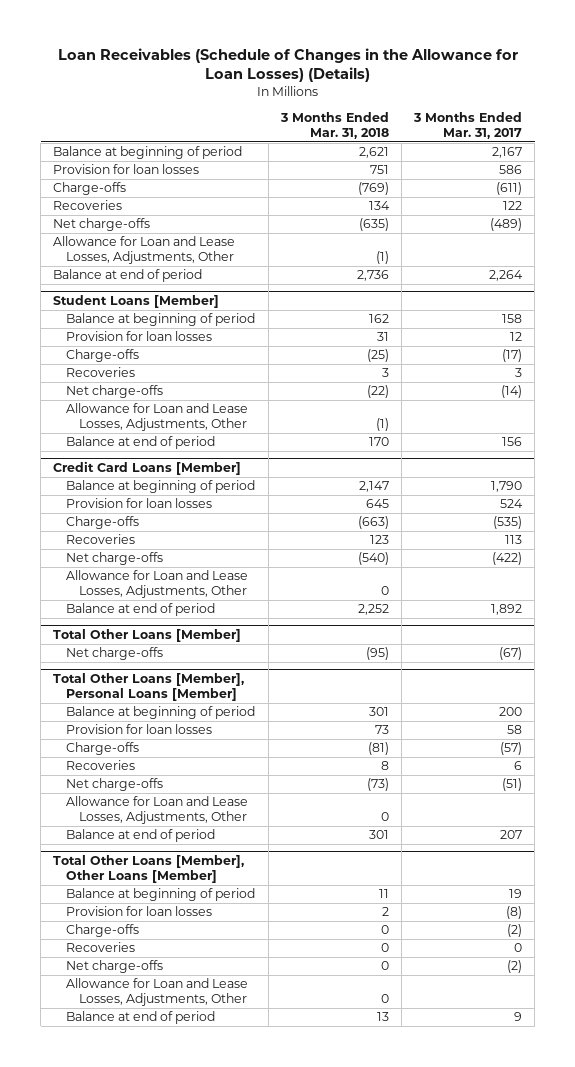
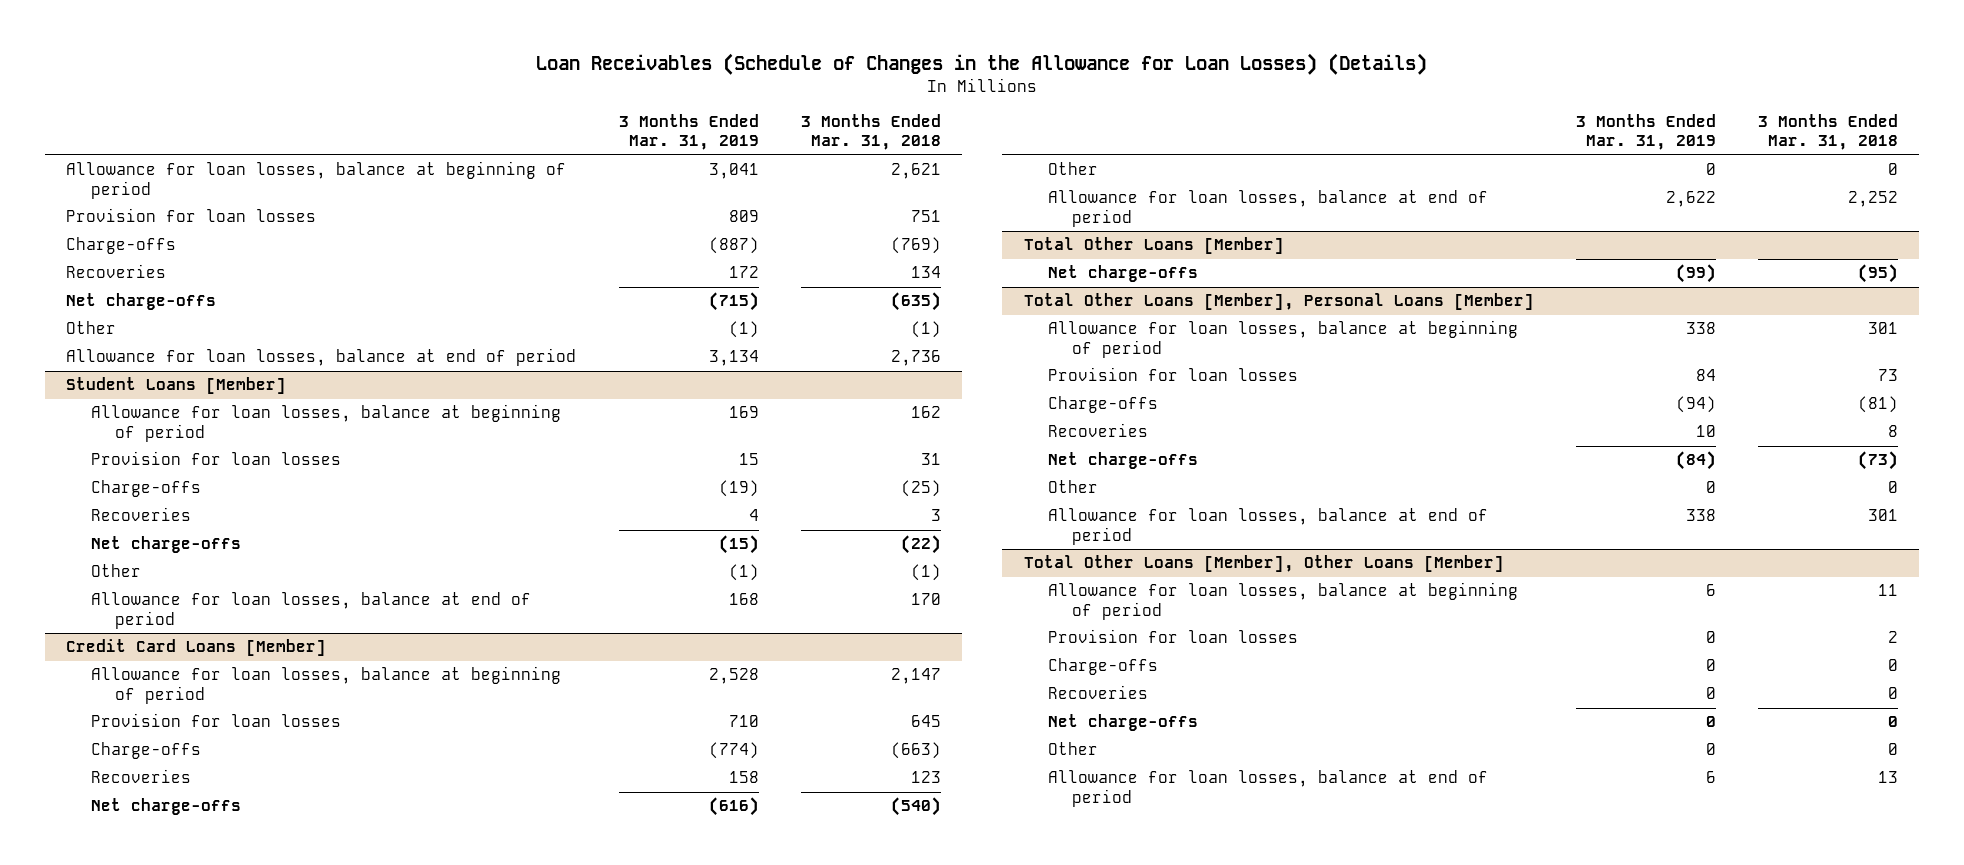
[413,112,523,140] 3 Months Ended Mar. 31, 2017 -> none
none -> [618,114,759,151] 3 Months Ended Mar. 31, 2019
[53,146,243,160] Balance at beginning of period -> [66,161,567,199] Allowance for loan losses, balance at beginning of period
[53,236,236,265] Allowance for Loan and Lease Losses, Adjustments, Other -> [66,321,117,335] Other
[53,269,203,283] Balance at end of period -> [66,348,577,367] Allowance for loan losses, balance at end of period
[66,313,256,327] Balance at beginning of period -> [90,404,561,442] Allowance for loan losses, balance at beginning of period
[66,403,249,432] Allowance for Loan and Lease Losses, Adjustments, Other -> [90,564,141,578] Other
[66,436,216,450] Balance at end of period -> [90,592,531,629] Allowance for loan losses, balance at end of period
[66,480,256,494] Balance at beginning of period -> [90,666,561,704] Allowance for loan losses, balance at beginning of period
[66,570,249,599] Allowance for Loan and Lease Losses, Adjustments, Other -> [1047,162,1098,176] Other
[66,603,216,617] Balance at end of period -> [1047,190,1488,227] Allowance for loan losses, balance at end of period
[66,706,256,720] Balance at beginning of period -> [1047,320,1518,358] Allowance for loan losses, balance at beginning of period
[66,796,249,825] Allowance for Loan and Lease Losses, Adjustments, Other -> [1047,480,1098,494] Other
[66,829,216,843] Balance at end of period -> [1047,508,1488,545] Allowance for loan losses, balance at end of period
[66,888,256,902] Balance at beginning of period -> [1047,582,1518,620] Allowance for loan losses, balance at beginning of period
[66,978,249,1007] Allowance for Loan and Lease Losses, Adjustments, Other -> [1047,742,1098,756] Other
[66,1011,216,1025] Balance at end of period -> [1047,770,1488,807] Allowance for loan losses, balance at end of period

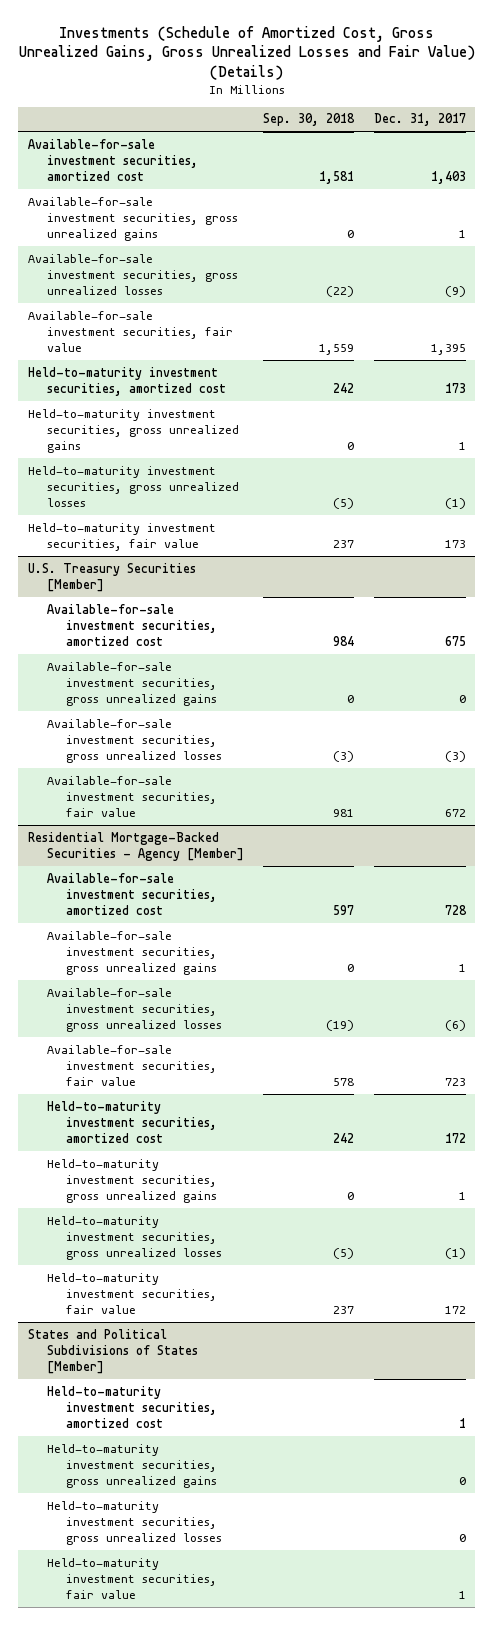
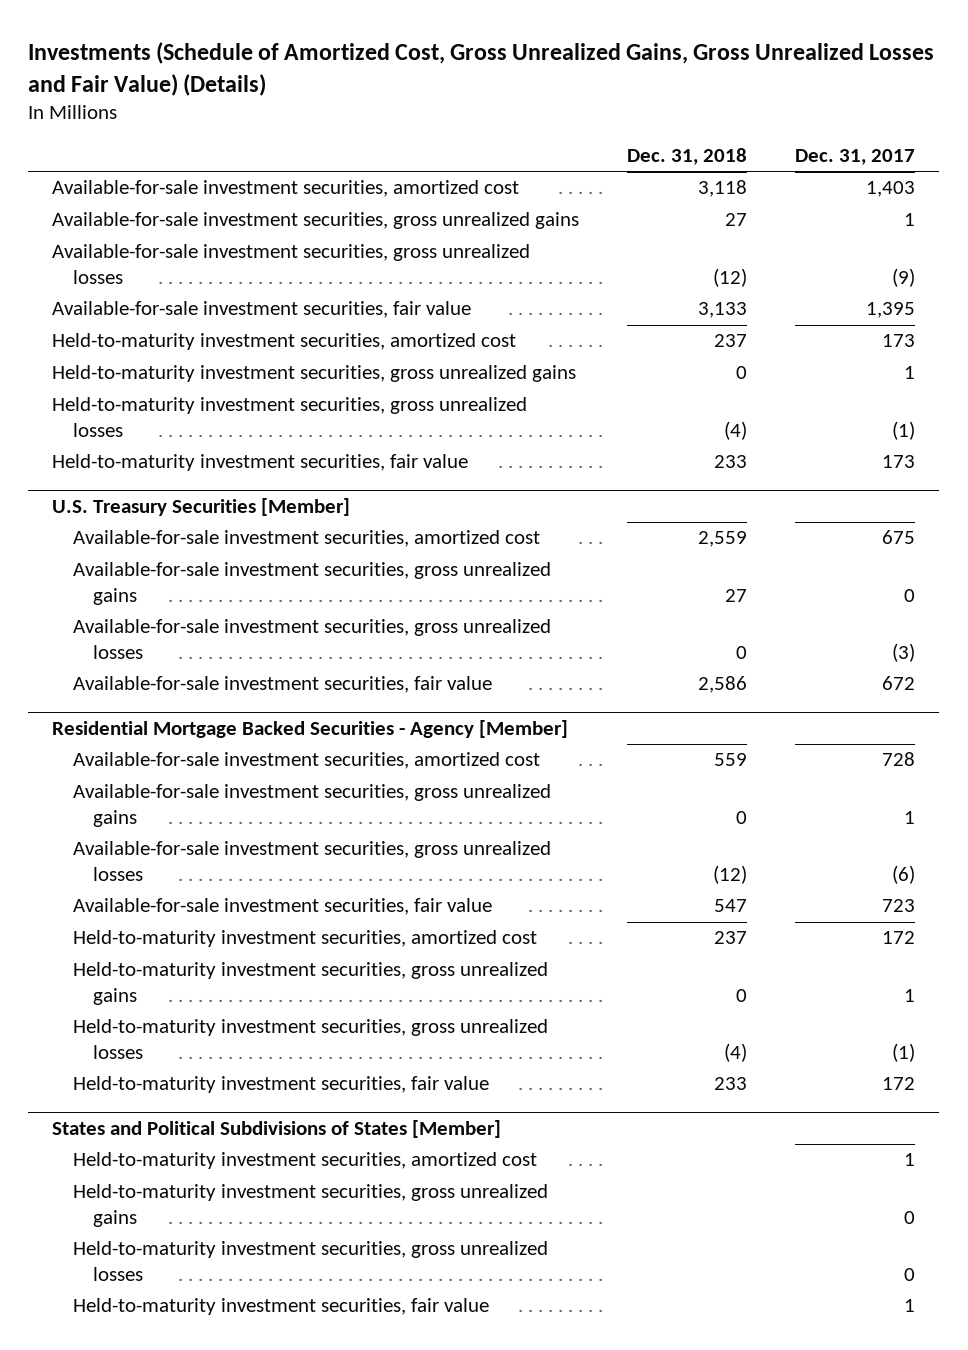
[263,113,356,127] Sep. 30, 2018 -> none
none -> [627,148,748,166] Dec. 31, 2018
[27,831,244,861] Residential Mortgage-Backed Securities - Agency [Member] -> [52,720,569,739] Residential Mortgage Backed Securities - Agency [Member]

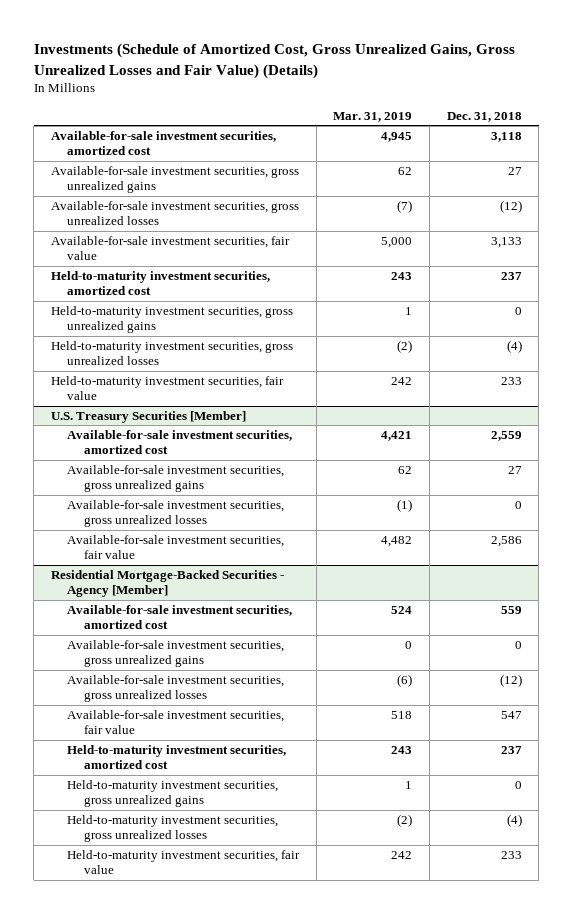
[795,149,916,166] Dec. 31, 2017 -> none
none -> [333,111,413,122] Mar. 31, 2019
[52,720,569,739] Residential Mortgage Backed Securities - Agency [Member] -> [50,570,284,598] Residential Mortgage-Backed Securities - Agency [Member]
[52,1120,502,1139] States and Political Subdivisions of States [Member] -> none
[72,1152,537,1170] Held-to-maturity investment securities, amortized cost -> none
[72,1184,548,1227] Held-to-maturity investment securities, gross unrealized gains -> none
[72,1241,548,1281] Held-to-maturity investment securities, gross unrealized losses -> none
[72,1298,489,1316] Held-to-maturity investment securities, fair value -> none

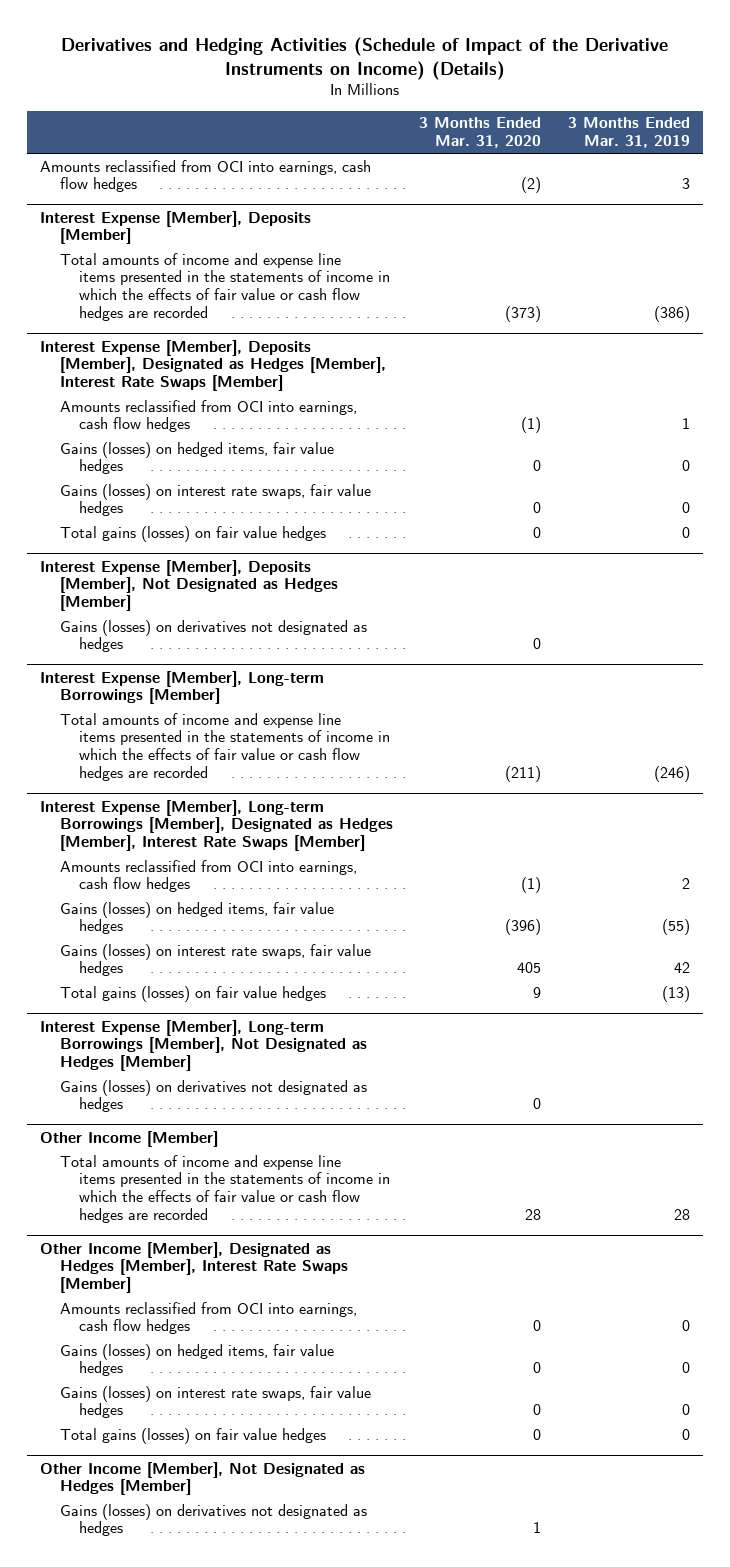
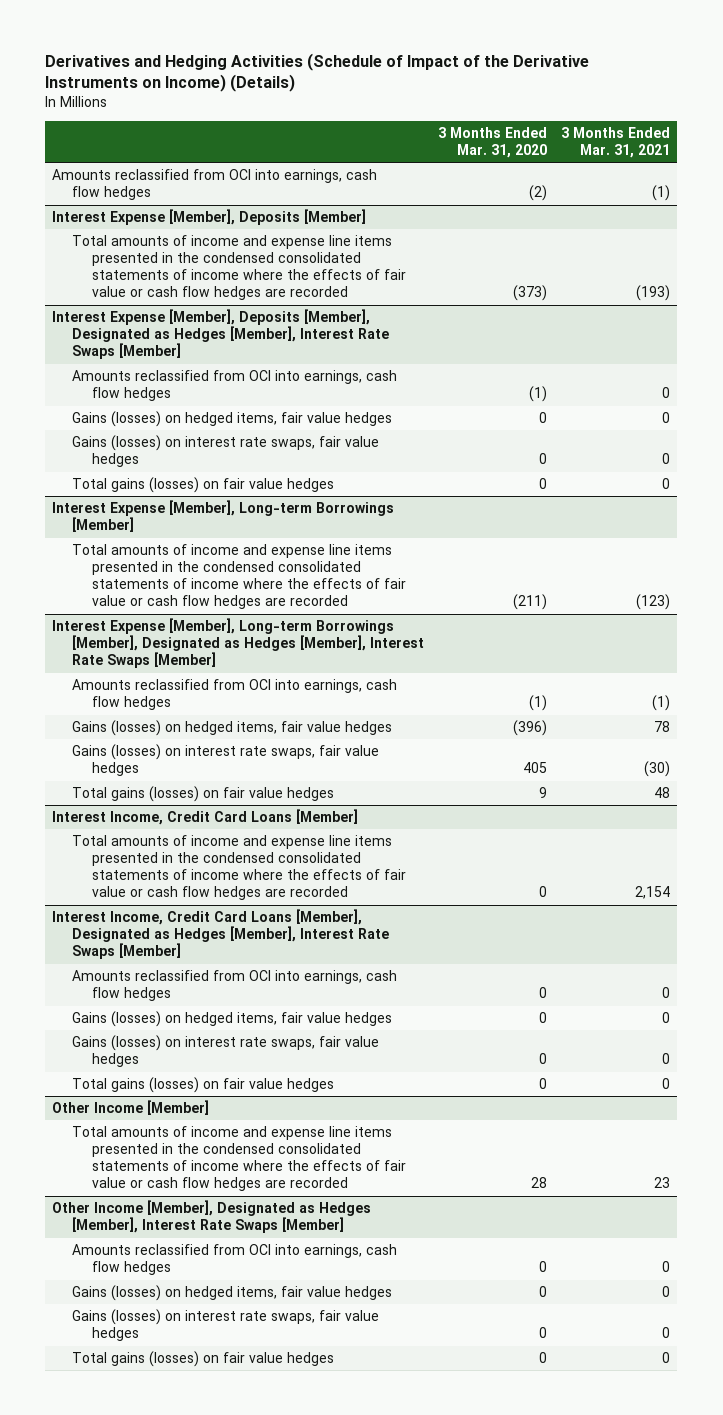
[568,117,691,149] 3 Months Ended Mar. 31, 2019 -> none
none -> [561,127,671,159] 3 Months Ended Mar. 31, 2021
[59,252,390,321] Total amounts of income and expense line items presented in the statements of income in which the effects of fair value or cash flow hedges are recorded -> [71,235,406,301] Total amounts of income and expense line items presented in the condensed consolidated statements of income where the effects of fair value or cash flow hedges are recorded
[40,559,338,611] Interest Expense [Member], Deposits [Member], Not Designated as Hedges [Member] -> none
[59,619,367,653] Gains (losses) on derivatives not designated as hedges -> none
[59,712,390,781] Total amounts of income and expense line items presented in the statements of income in which the effects of fair value or cash flow hedges are recorded -> [71,544,406,610] Total amounts of income and expense line items presented in the condensed consolidated statements of income where the effects of fair value or cash flow hedges are recorded
[40,1019,367,1071] Interest Expense [Member], Long-term Borrowings [Member], Not Designated as Hedges [Member] -> none
[59,1079,367,1113] Gains (losses) on derivatives not designated as hedges -> none
none -> [52,809,359,826] Interest Income, Credit Card Loans [Member]
none -> [71,835,406,901] Total amounts of income and expense line items presented in the condensed consolidated statements of income where the effects of fair value or cash flow hedges are recorded
none -> [52,909,389,960] Interest Income, Credit Card Loans [Member], Designated as Hedges [Member], Interest Rate Swaps [Member]
none -> [71,970,397,1002] Amounts reclassified from OCI into earnings, cash flow hedges
none -> [71,1011,392,1028] Gains (losses) on hedged items, fair value hedges
none -> [71,1035,379,1068] Gains (losses) on interest rate swaps, fair value hedges
none -> [71,1077,334,1094] Total gains (losses) on fair value hedges
[59,1154,390,1223] Total amounts of income and expense line items presented in the statements of income in which the effects of fair value or cash flow hedges are recorded -> [71,1126,406,1192] Total amounts of income and expense line items presented in the condensed consolidated statements of income where the effects of fair value or cash flow hedges are recorded
[40,1461,366,1496] Other Income [Member], Not Designated as Hedges [Member] -> none
[59,1503,367,1537] Gains (losses) on derivatives not designated as hedges -> none

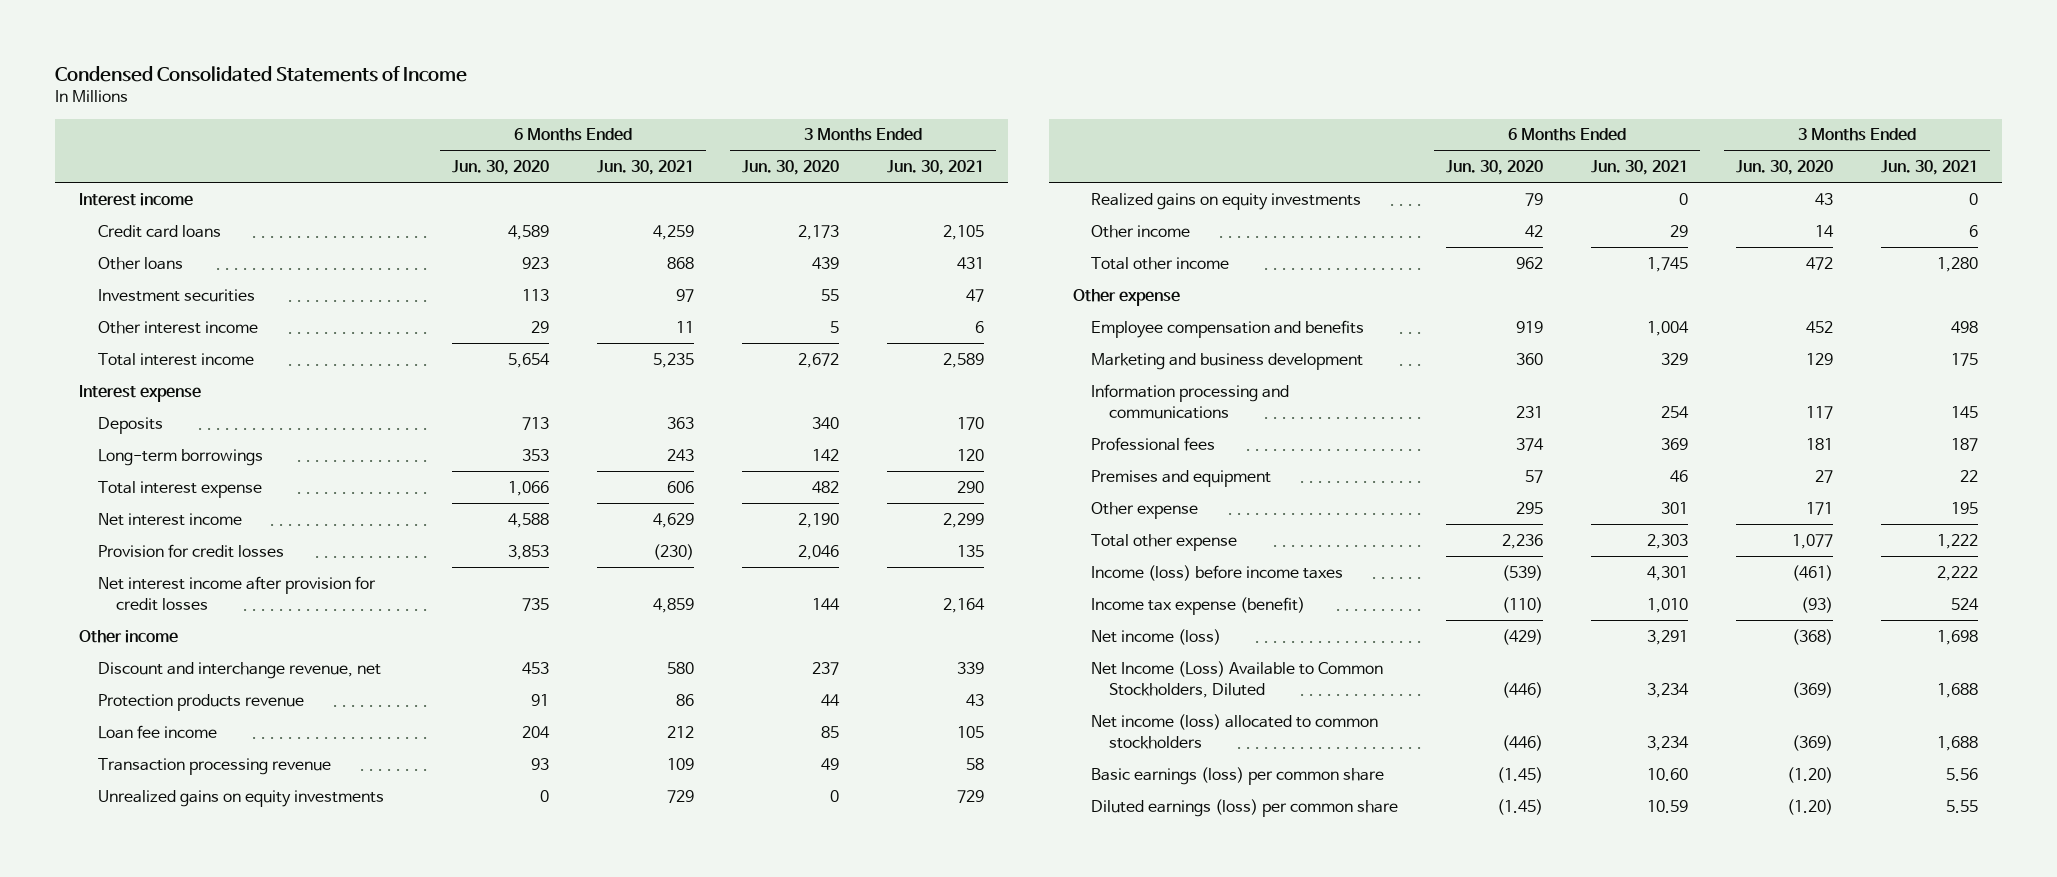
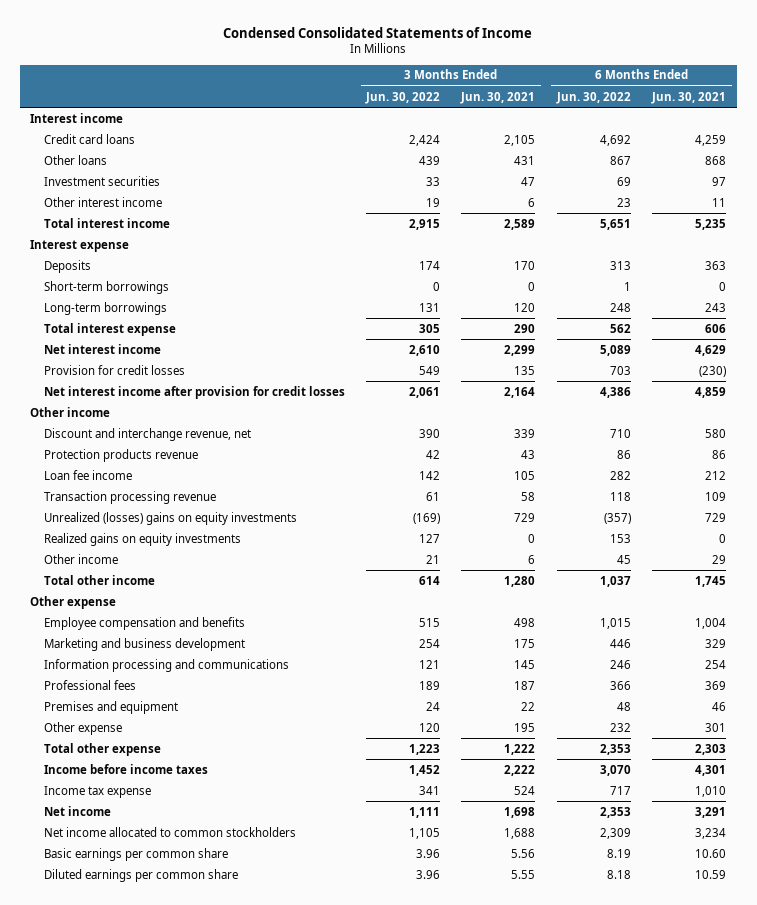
[452,160,550,176] Jun. 30, 2020 -> none
[742,160,840,176] Jun. 30, 2020 -> none
none -> [364,91,440,104] Jun. 30, 2022
none -> [555,91,631,104] Jun. 30, 2022
none -> [43,280,169,294] Short-term borrowings
[97,789,384,807] Unrealized gains on equity investments -> [43,511,297,525] Unrealized (losses) gains on equity investments
[1090,660,1383,698] Net Income (Loss) Available to Common Stockholders, Diluted -> none
[1090,564,1343,581] Income (loss) before income taxes -> [43,763,208,774] Income before income taxes
[1090,596,1305,615] Income tax expense (benefit) -> [43,785,151,798] Income tax expense
[1090,628,1221,645] Net income (loss) -> [43,805,111,816] Net income
[1090,713,1378,749] Net income (loss) allocated to common stockholders -> [43,826,296,837] Net income allocated to common stockholders
[1090,766,1384,785] Basic earnings (loss) per common share -> [43,847,228,861] Basic earnings per common share
[1090,798,1398,817] Diluted earnings (loss) per common share -> [43,868,238,882] Diluted earnings per common share

